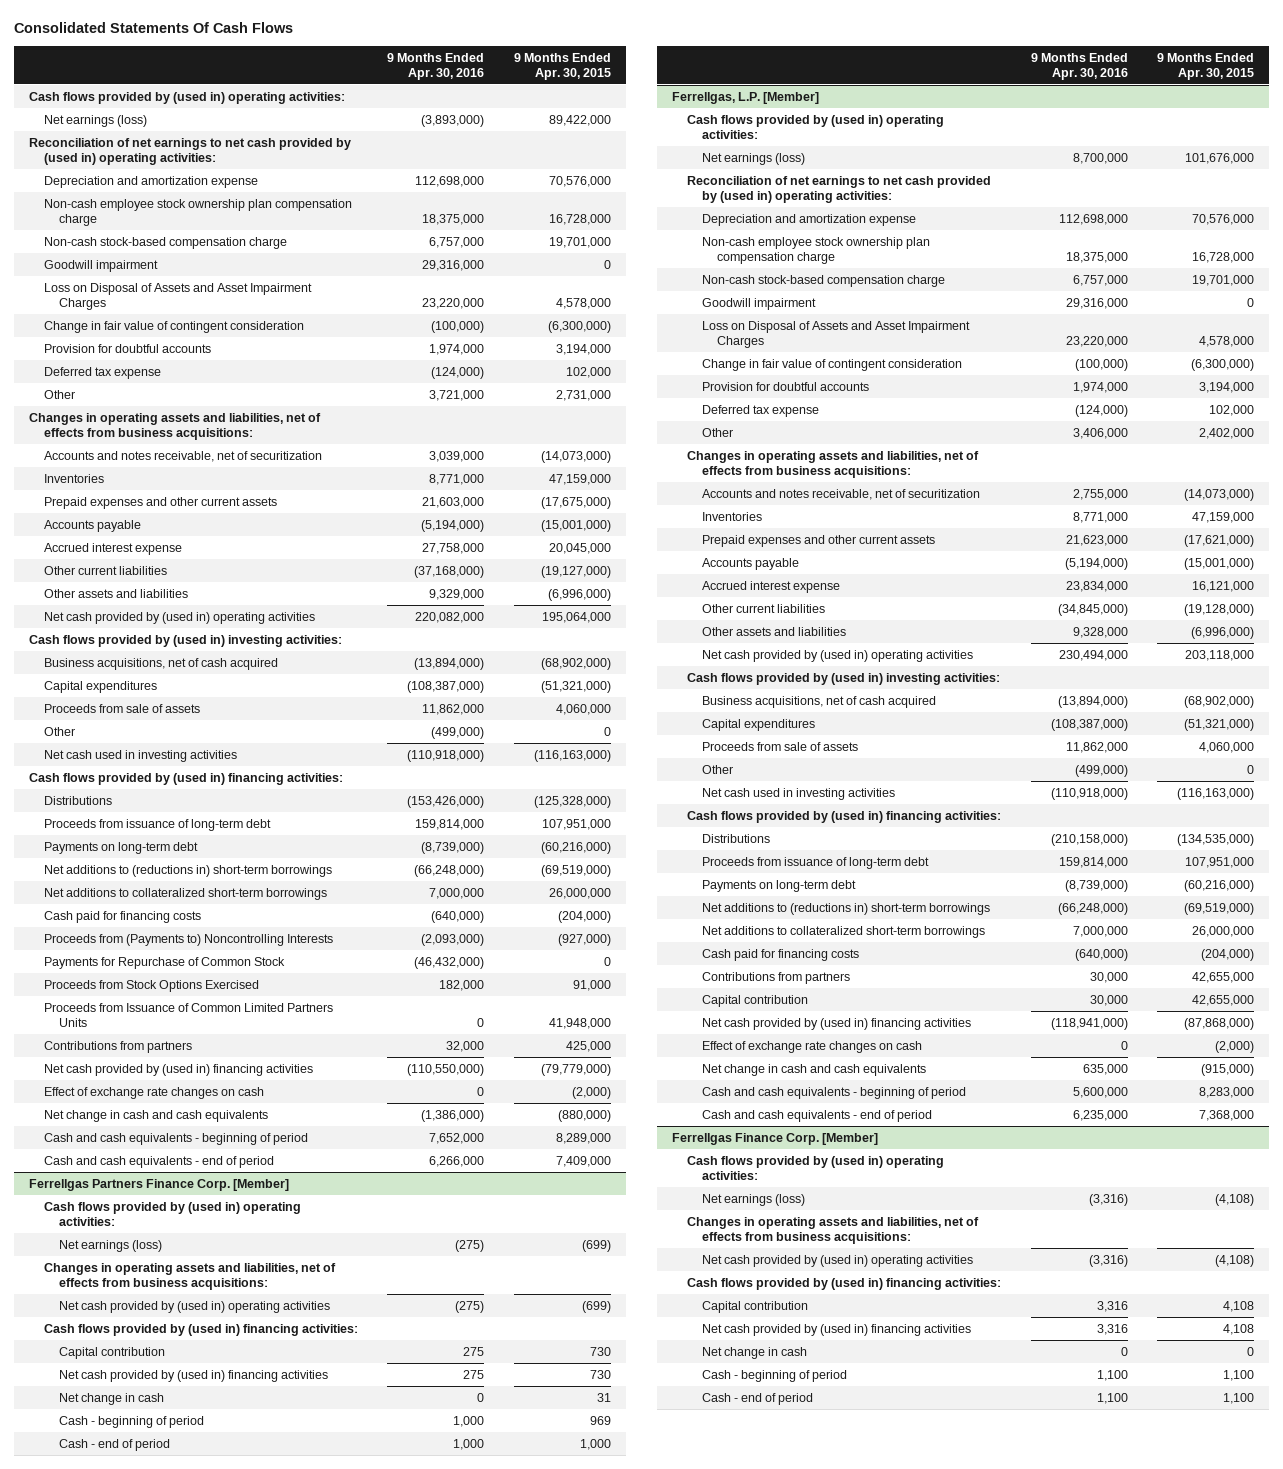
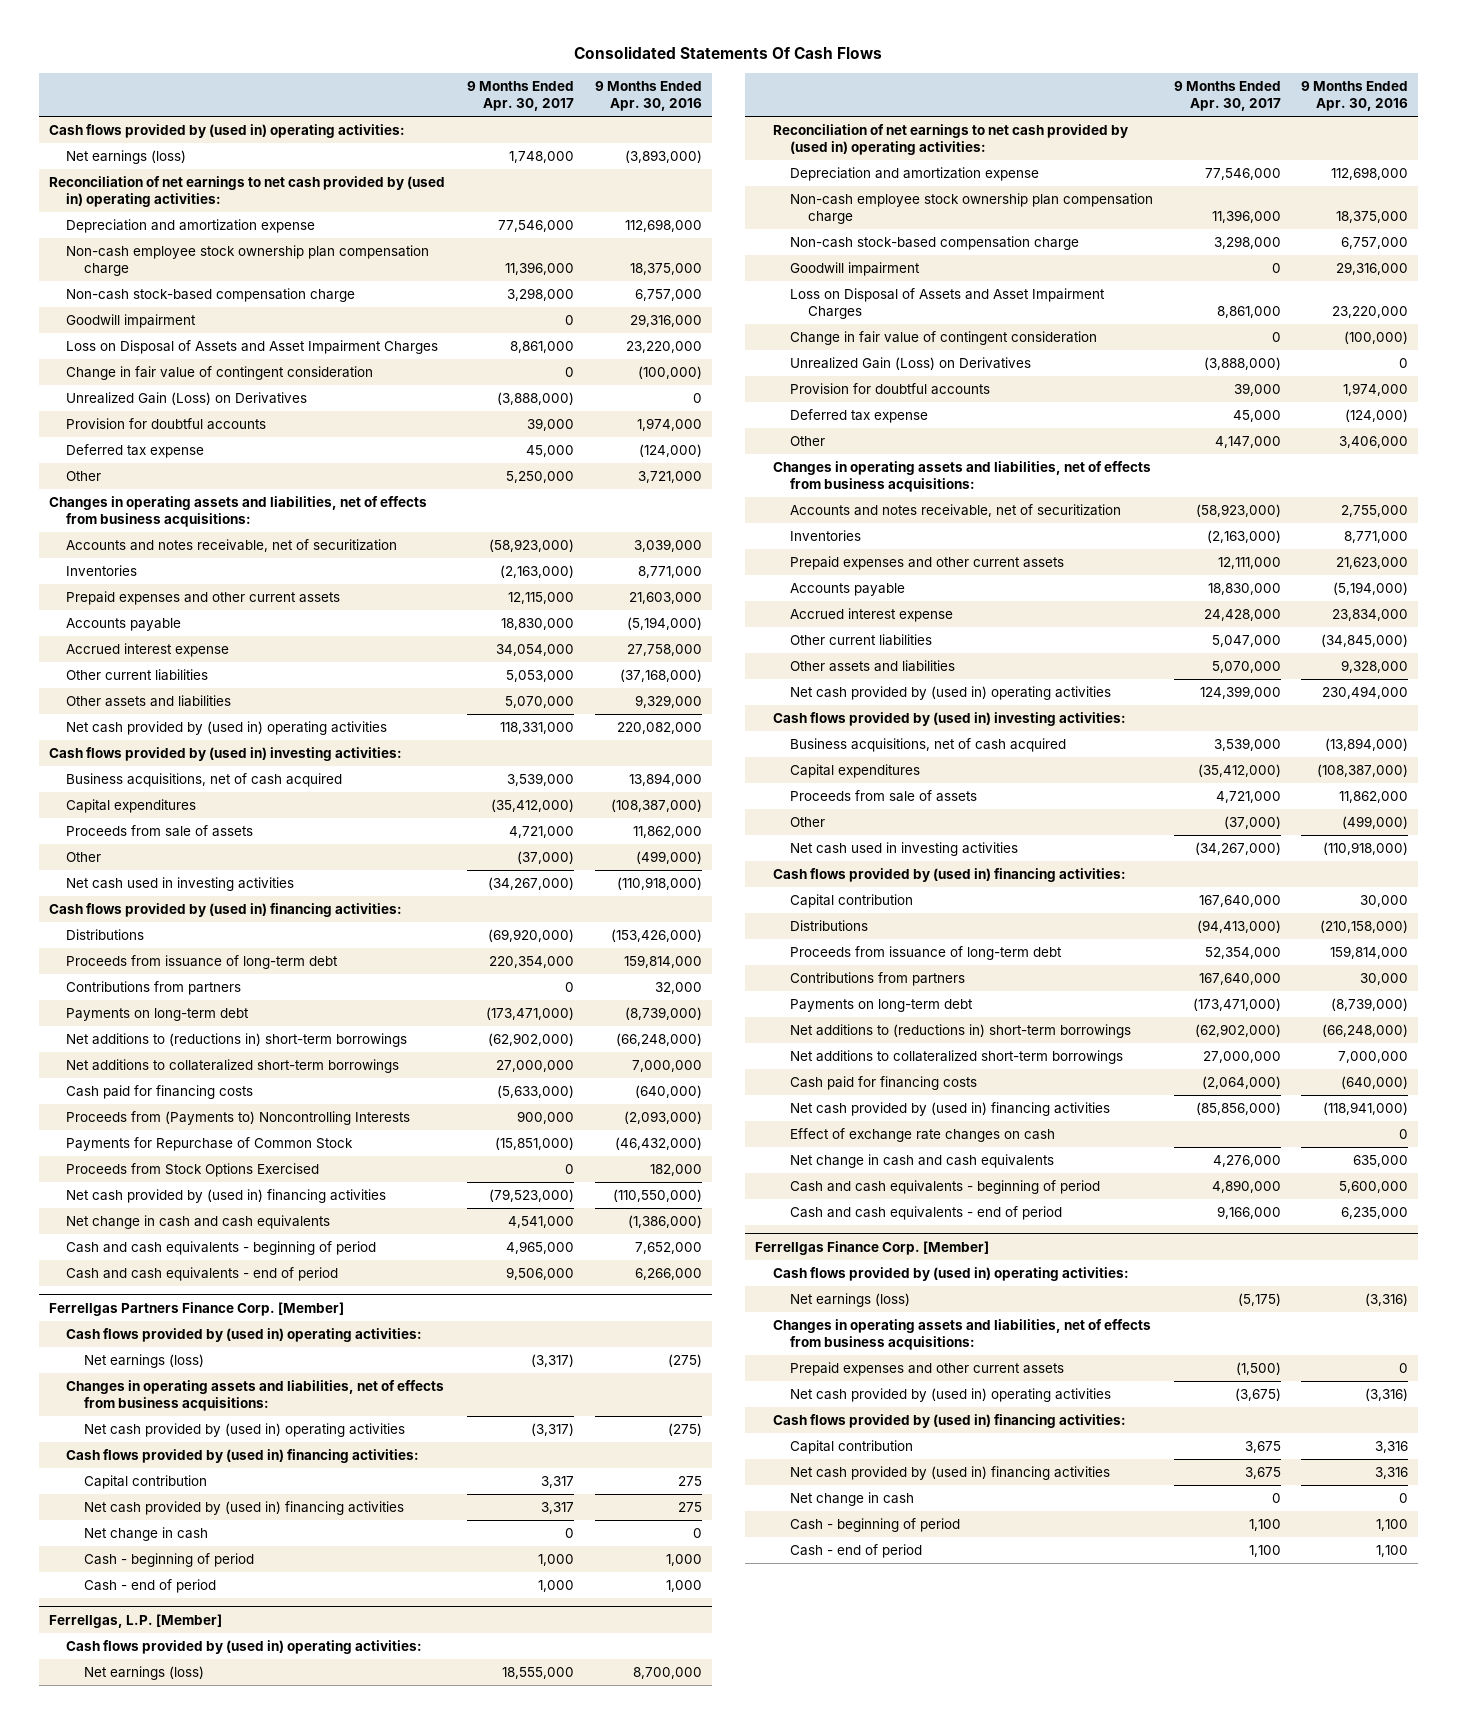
[514,52,612,80] 9 Months Ended Apr. 30, 2015 -> none
none -> [467,80,575,111] 9 Months Ended Apr. 30, 2017
none -> [66,391,308,405] Unrealized Gain (Loss) on Derivatives
[414,658,485,671] (13,894,000) -> [628,772,702,786] 13,894,000
[43,1041,192,1054] Contributions from partners -> [66,980,242,995] Contributions from partners
[43,1003,333,1027] Proceeds from Issuance of Common Limited Partners Units -> none
[43,1087,264,1100] Effect of exchange rate changes on cash -> none
none -> [790,356,1032,370] Unrealized Gain (Loss) on Derivatives
[702,995,809,1008] Capital contribution -> [790,893,914,908] Capital contribution
[702,972,851,985] Contributions from partners -> [790,971,966,986] Contributions from partners
none -> [790,1361,1065,1376] Prepaid expenses and other current assets

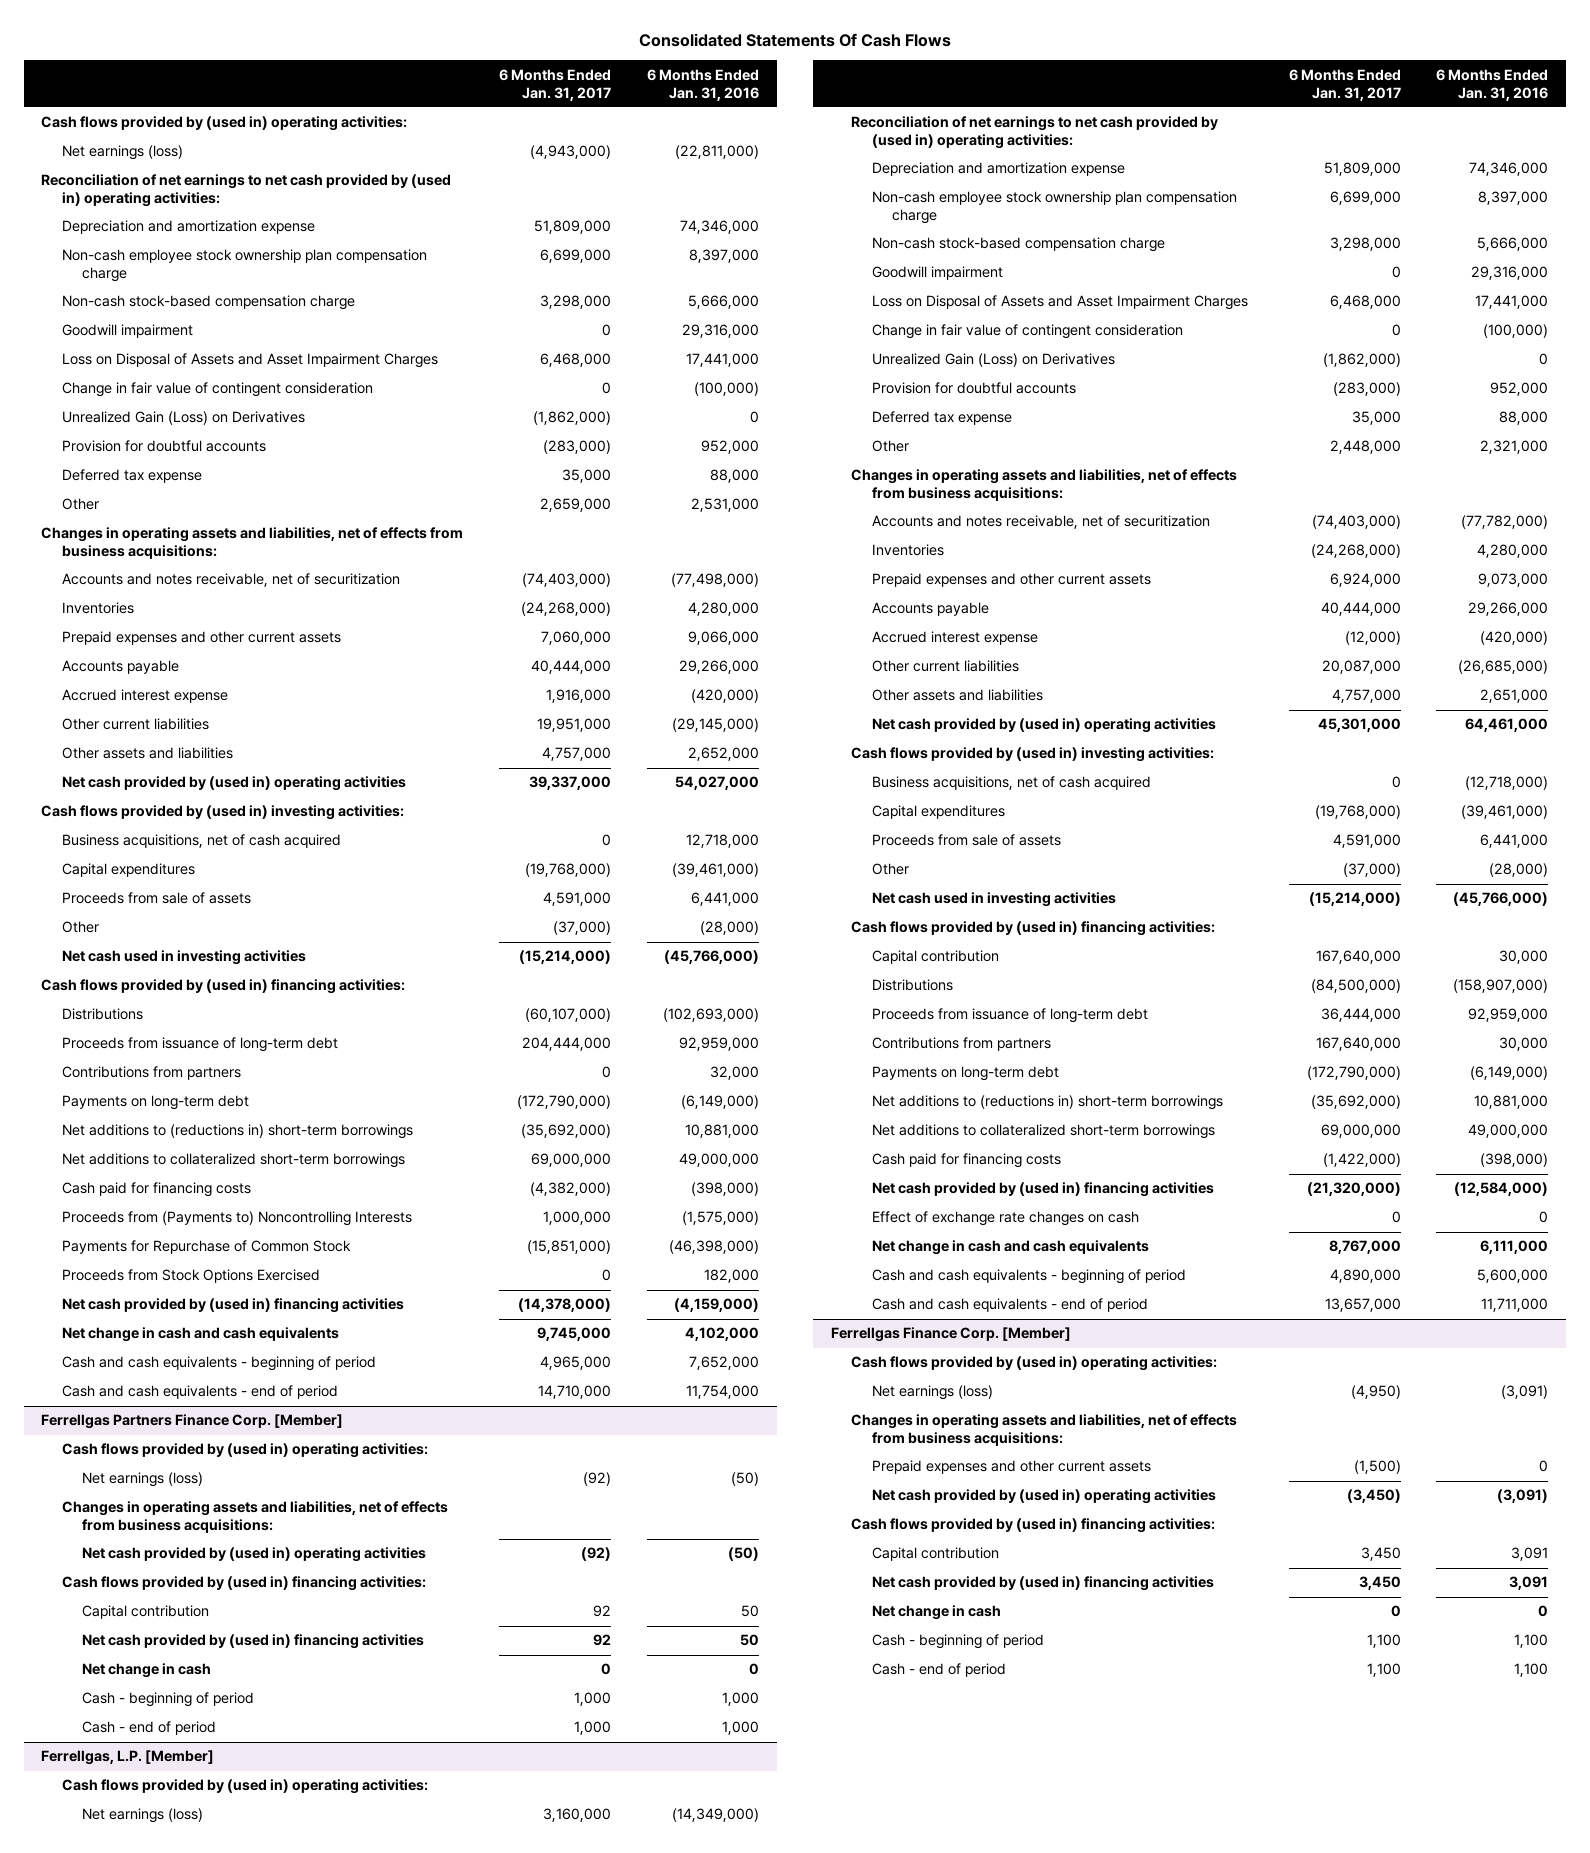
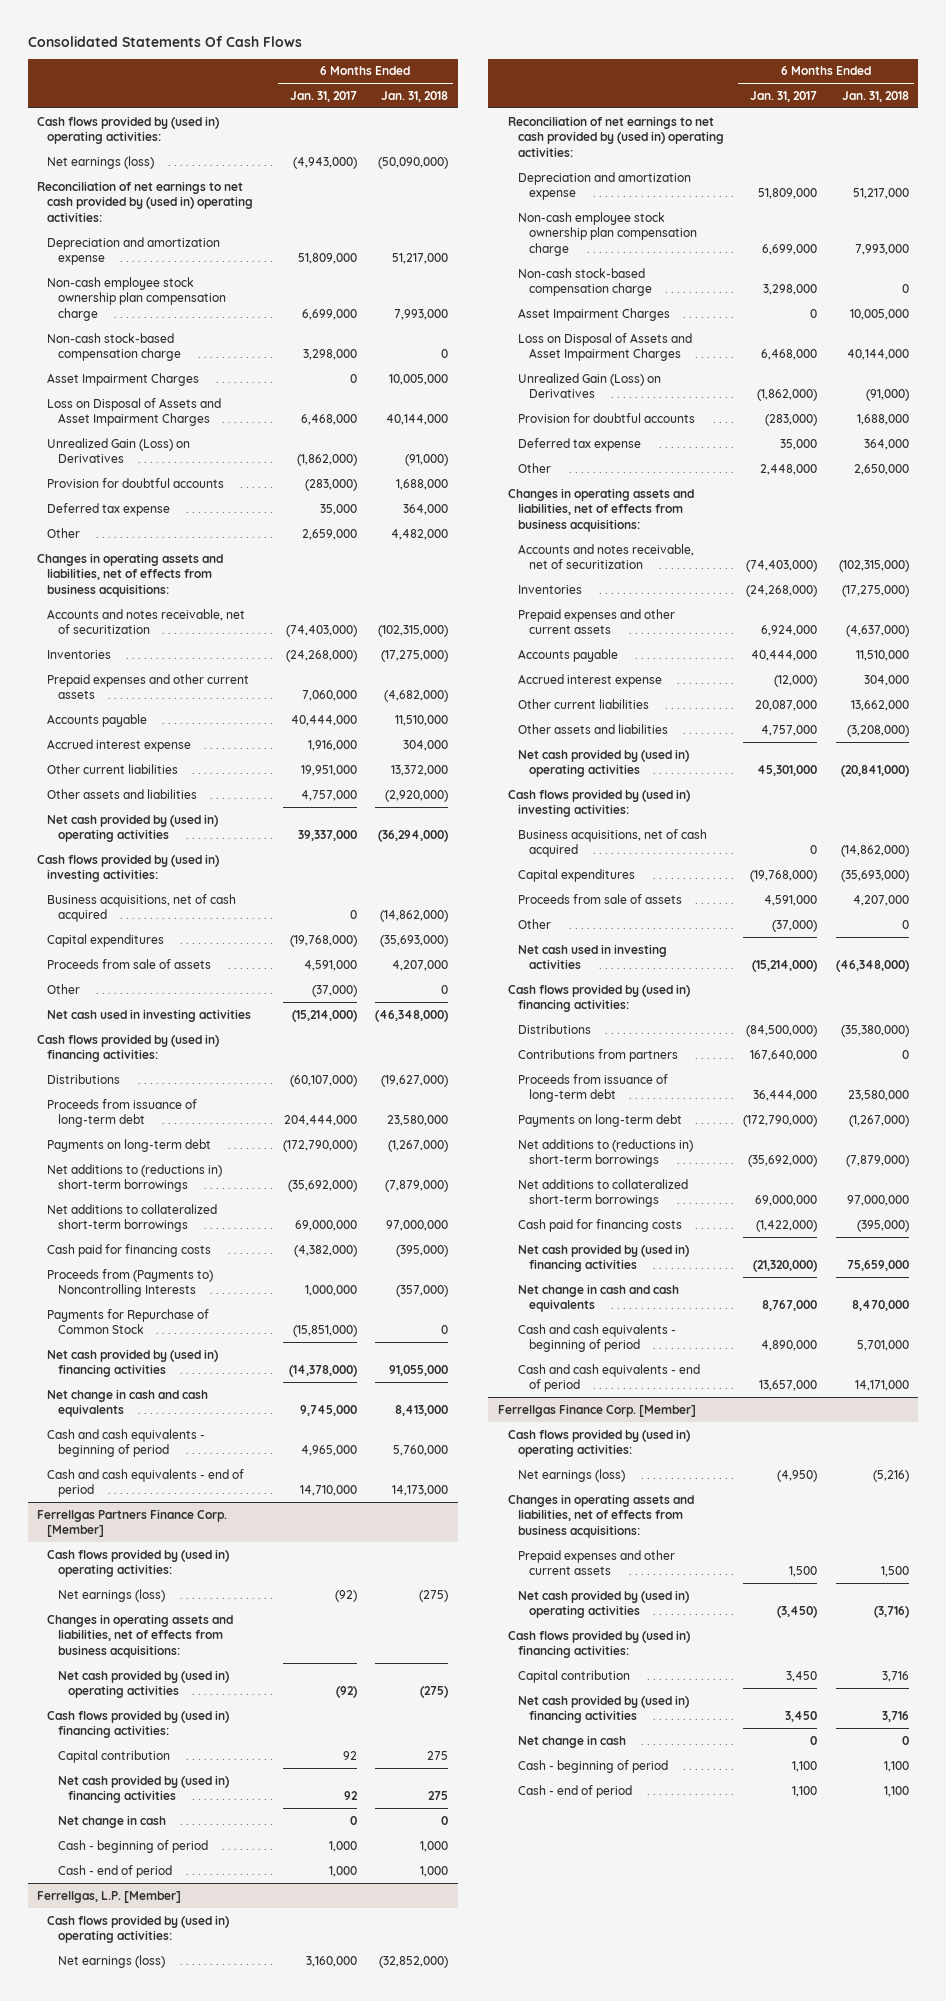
[647,68,760,101] 6 Months Ended Jan. 31, 2016 -> none
none -> [381,91,449,103] Jan. 31, 2018
[61,324,193,339] Goodwill impairment -> none
none -> [47,372,200,386] Asset Impairment Charges
[61,382,373,398] Change in fair value of contingent consideration -> none
[61,1066,241,1081] Contributions from partners -> none
[61,1269,320,1284] Proceeds from Stock Options Exercised -> none
[871,266,1003,281] Goodwill impairment -> none
none -> [518,307,671,321] Asset Impairment Charges
[871,324,1183,340] Change in fair value of contingent consideration -> none
[871,950,999,965] Capital contribution -> none
[871,1008,1148,1024] Proceeds from issuance of long-term debt -> [518,1073,669,1103] Proceeds from issuance of long-term debt
[871,1211,1139,1227] Effect of exchange rate changes on cash -> none
[1353,1460,1401,1475] (1,500) -> [789,1566,818,1578] 1,500

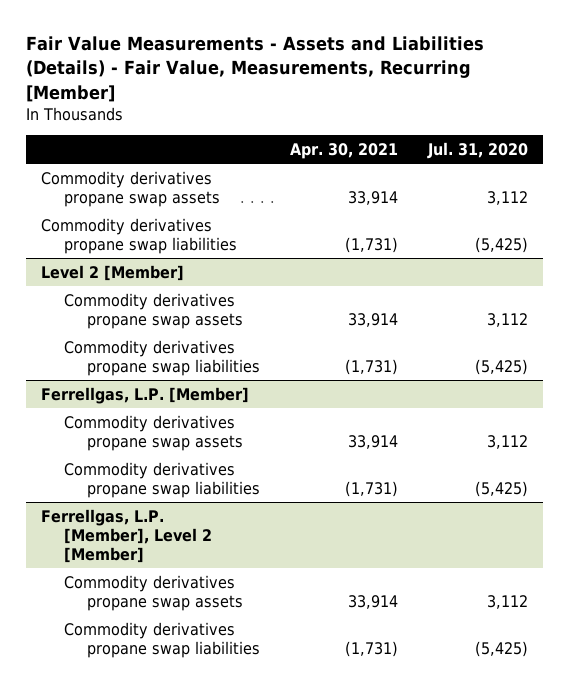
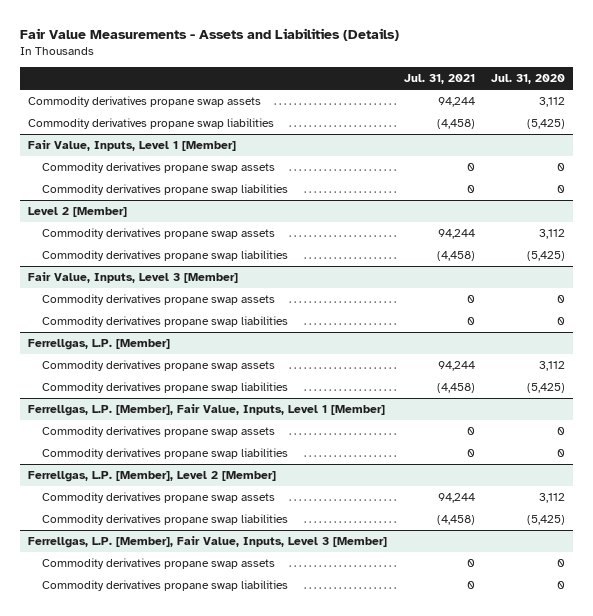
[25,35,484,102] Fair Value Measurements - Assets and Liabilities (Details) - Fair Value, Measurements, Recurring [Member] -> [20,27,400,41] Fair Value Measurements - Assets and Liabilities (Details)
[289,143,398,160] Apr. 30, 2021 -> none
none -> [403,74,475,85] Jul. 31, 2021
none -> [28,140,237,152] Fair Value, Inputs, Level 1 [Member]
none -> [41,162,275,174] Commodity derivatives propane swap assets
none -> [41,184,288,196] Commodity derivatives propane swap liabilities
none -> [28,272,239,284] Fair Value, Inputs, Level 3 [Member]
none -> [41,294,275,306] Commodity derivatives propane swap assets
none -> [41,316,288,328] Commodity derivatives propane swap liabilities
none -> [28,404,386,417] Ferrellgas, L.P. [Member], Fair Value, Inputs, Level 1 [Member]
none -> [41,426,275,438] Commodity derivatives propane swap assets
none -> [41,448,288,460] Commodity derivatives propane swap liabilities
none -> [28,536,388,549] Ferrellgas, L.P. [Member], Fair Value, Inputs, Level 3 [Member]
none -> [41,558,275,570] Commodity derivatives propane swap assets
none -> [41,580,288,592] Commodity derivatives propane swap liabilities

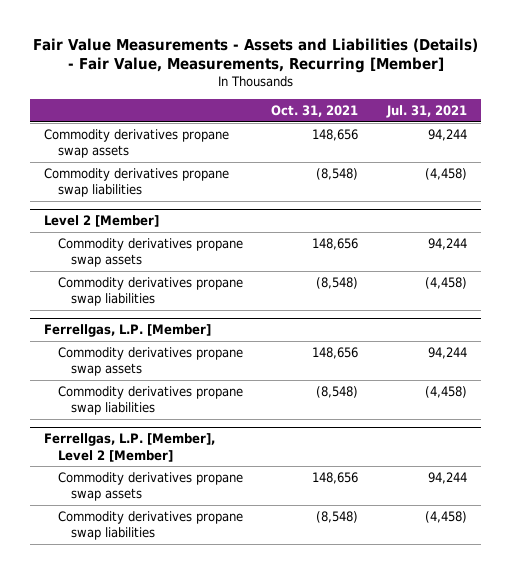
[20,27,400,41] Fair Value Measurements - Assets and Liabilities (Details) -> [32,37,478,74] Fair Value Measurements - Assets and Liabilities (Details) - Fair Value, Measurements, Recurring [Member]
[490,74,565,85] Jul. 31, 2020 -> none
none -> [271,105,359,118] Oct. 31, 2021
[28,140,237,152] Fair Value, Inputs, Level 1 [Member] -> none
[41,162,275,174] Commodity derivatives propane swap assets -> none
[41,184,288,196] Commodity derivatives propane swap liabilities -> none
[28,272,239,284] Fair Value, Inputs, Level 3 [Member] -> none
[41,294,275,306] Commodity derivatives propane swap assets -> none
[41,316,288,328] Commodity derivatives propane swap liabilities -> none
[28,404,386,417] Ferrellgas, L.P. [Member], Fair Value, Inputs, Level 1 [Member] -> none
[41,426,275,438] Commodity derivatives propane swap assets -> none
[41,448,288,460] Commodity derivatives propane swap liabilities -> none
[28,536,388,549] Ferrellgas, L.P. [Member], Fair Value, Inputs, Level 3 [Member] -> none
[41,558,275,570] Commodity derivatives propane swap assets -> none
[41,580,288,592] Commodity derivatives propane swap liabilities -> none

